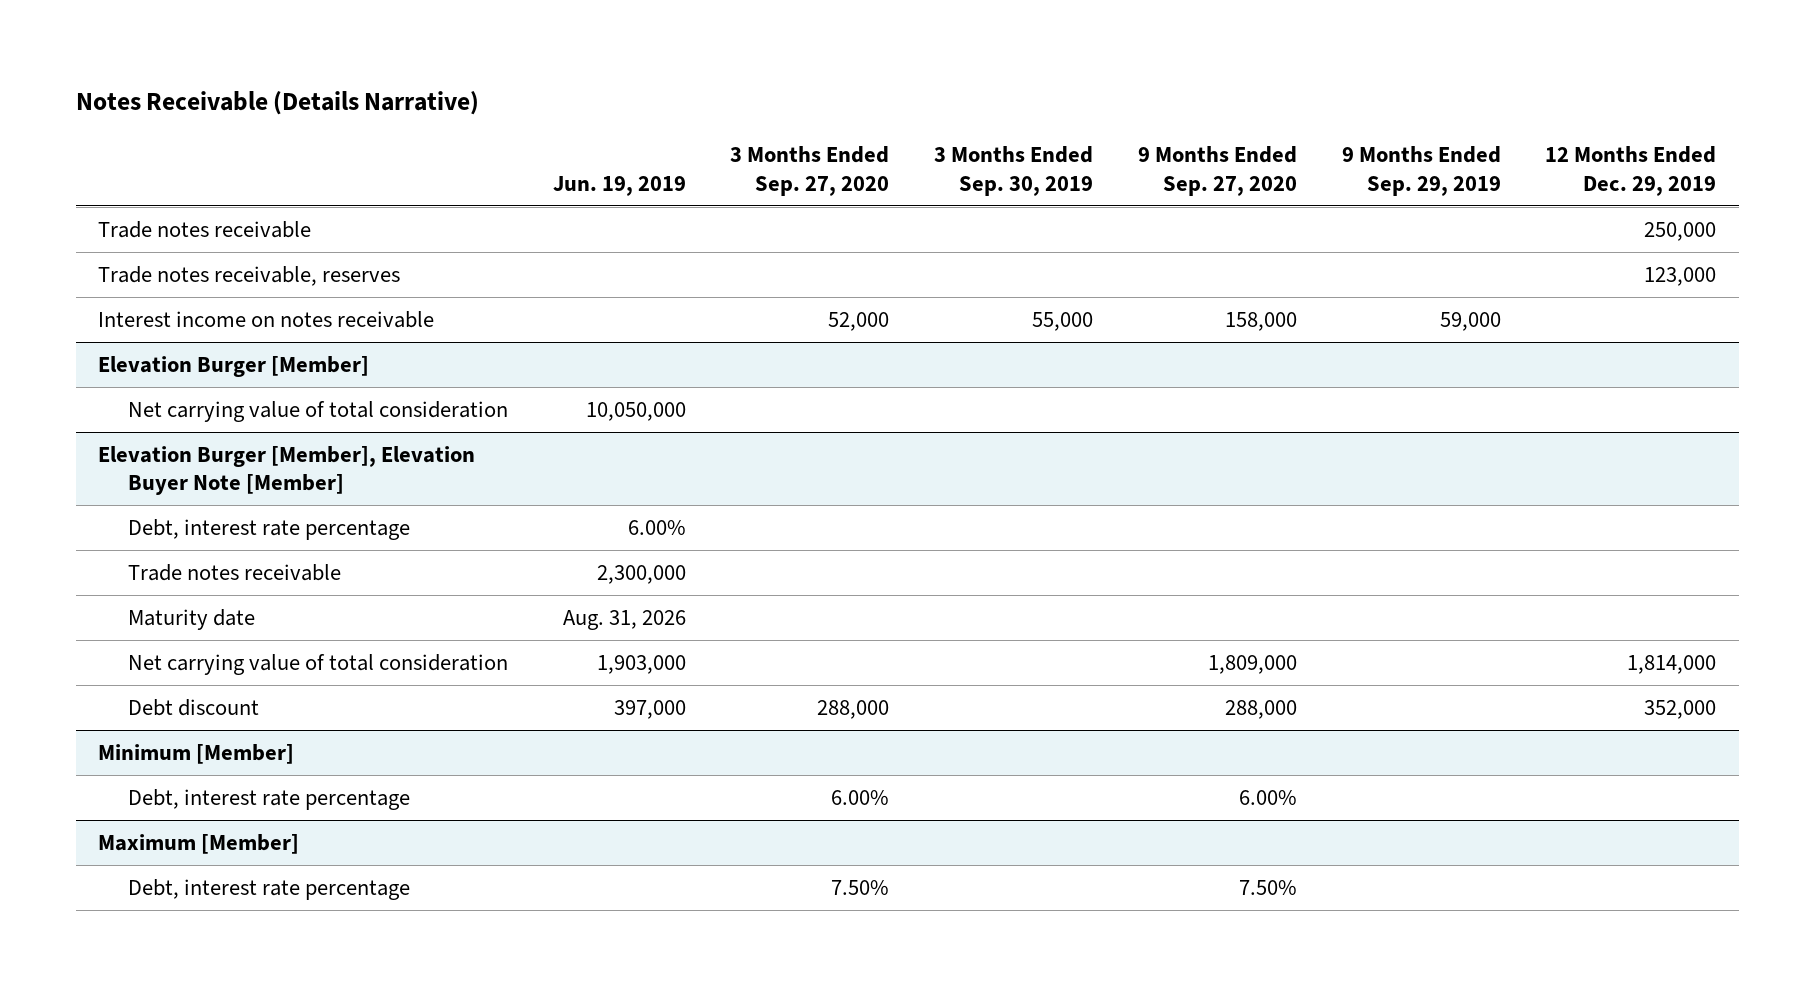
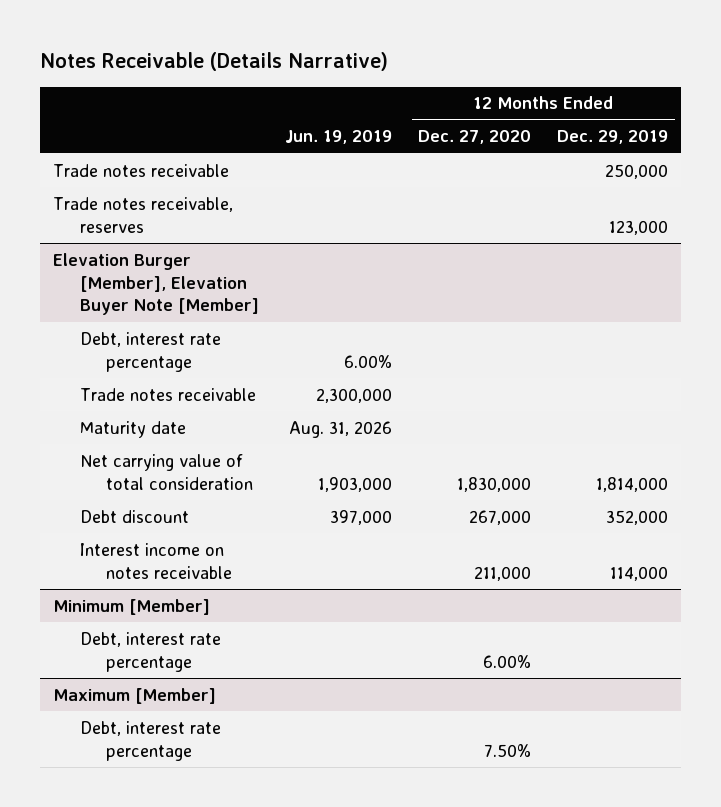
[730,146,890,196] 3 Months Ended Sep. 27, 2020 -> none
[934,146,1094,196] 3 Months Ended Sep. 30, 2019 -> none
[1137,146,1297,196] 9 Months Ended Sep. 27, 2020 -> none
[1341,146,1501,196] 9 Months Ended Sep. 29, 2019 -> none
none -> [418,130,532,145] Dec. 27, 2020
[98,310,435,328] Interest income on notes receivable -> none
[98,355,370,377] Elevation Burger [Member] -> none
[127,400,508,422] Net carrying value of total consideration -> none
none -> [79,542,233,579] Interest income on notes receivable

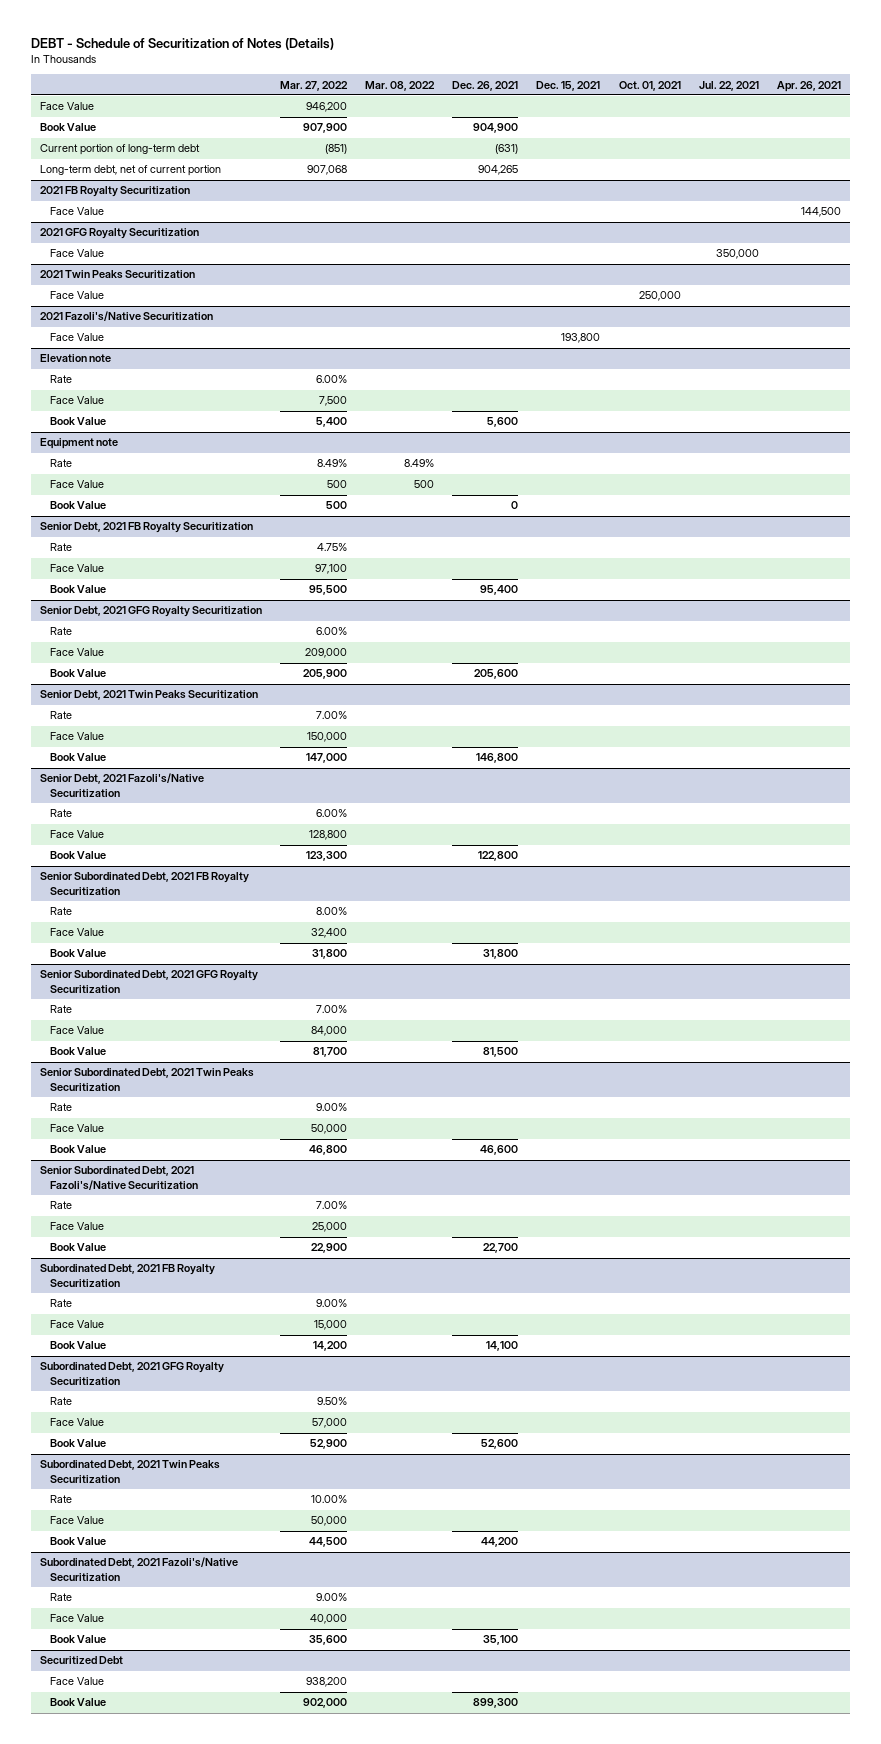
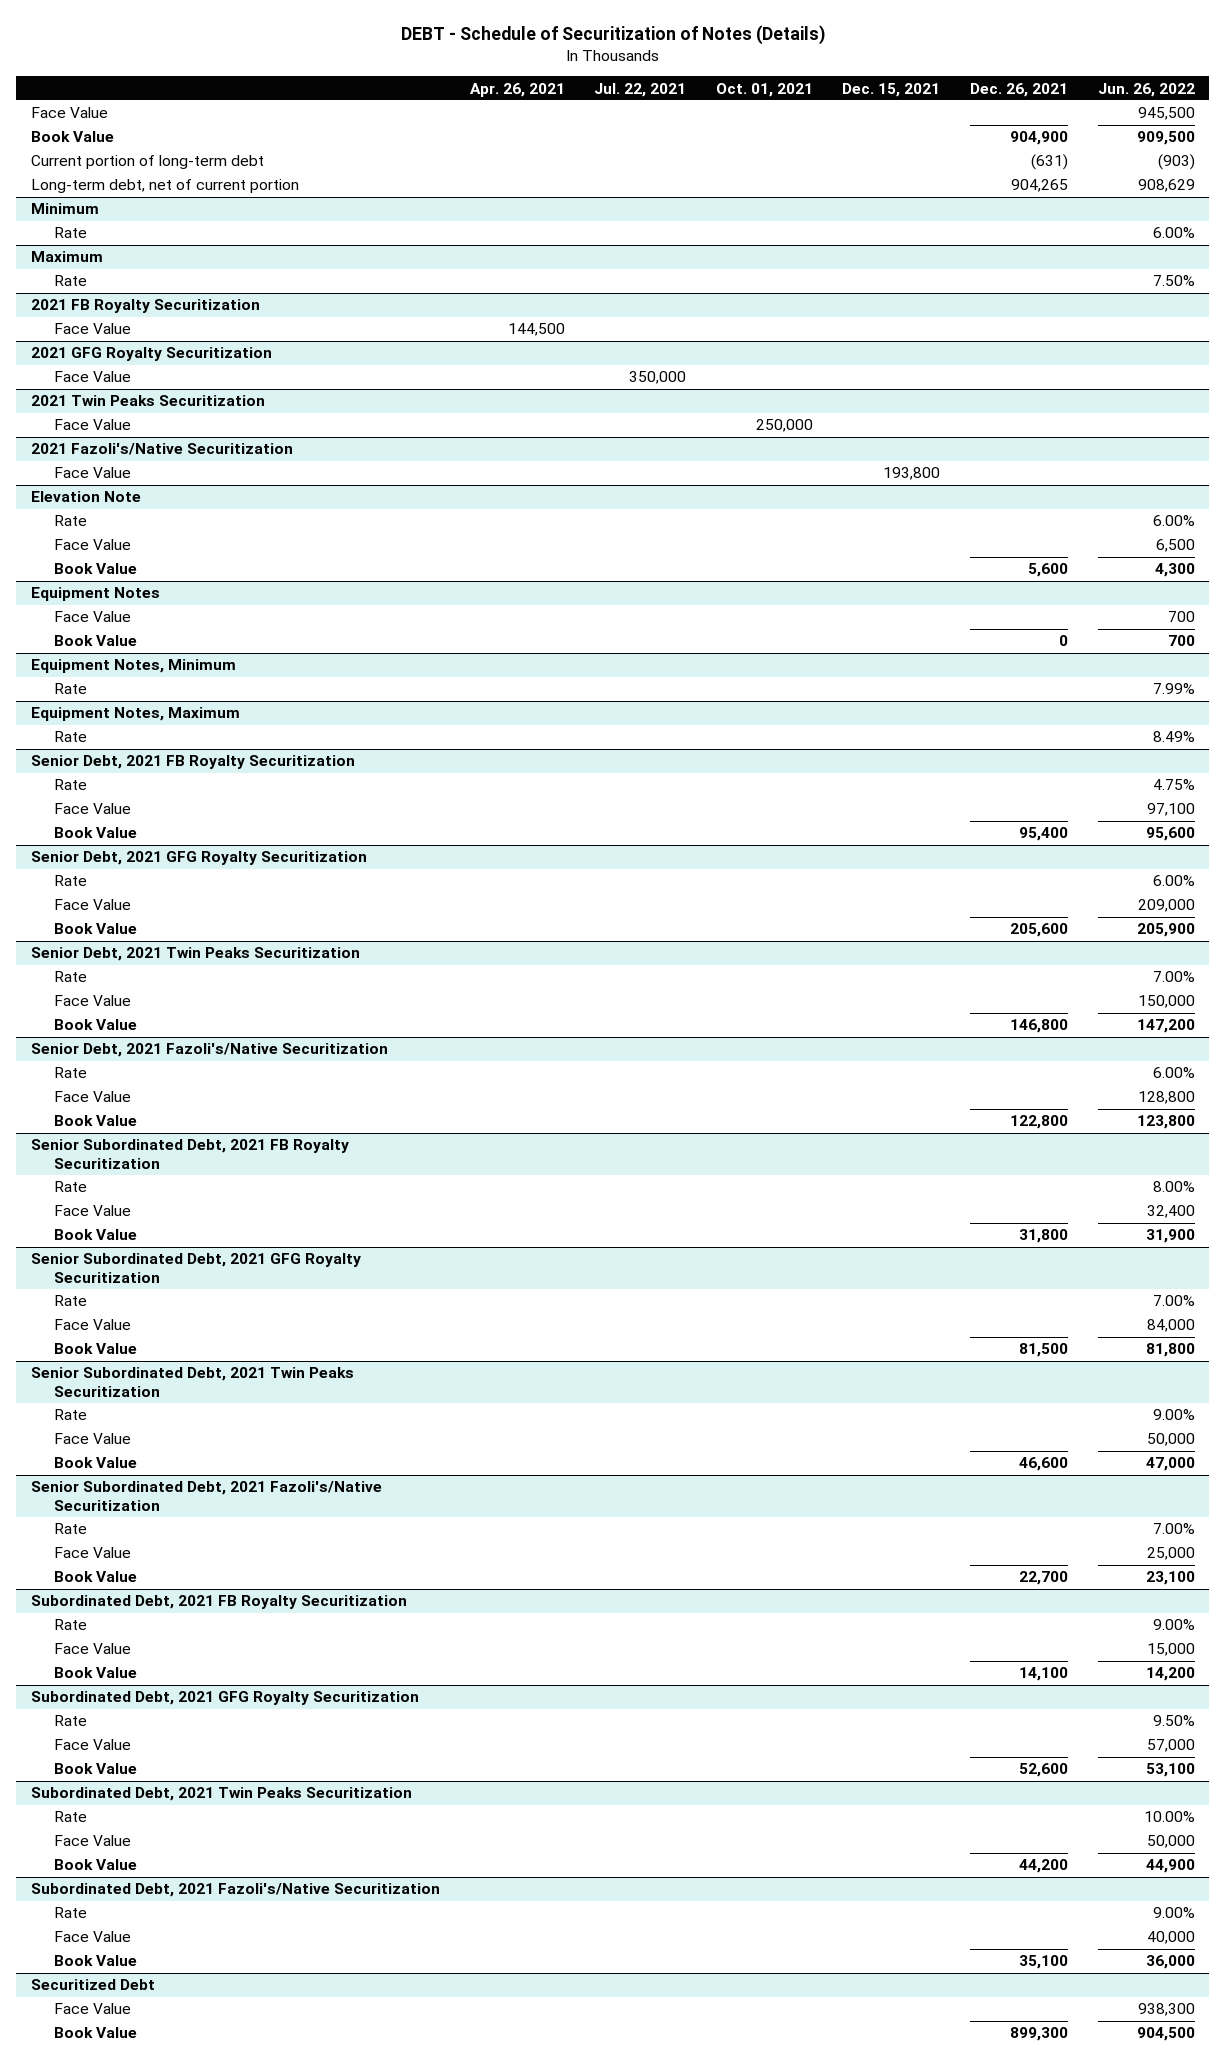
[279,80,348,91] Mar. 27, 2022 -> none
[364,80,435,91] Mar. 08, 2022 -> none
none -> [1097,82,1195,97] Jun. 26, 2022
none -> [31,203,100,215] Minimum
none -> [54,227,88,239] Rate
none -> [31,251,104,263] Maximum
none -> [54,275,88,287] Rate
[39,354,111,363] Elevation note -> [31,491,142,503] Elevation Note
[50,459,73,468] Rate -> none
[39,438,118,450] Equipment note -> [31,587,161,602] Equipment Notes
none -> [31,659,237,674] Equipment Notes, Minimum
none -> [54,683,88,695] Rate
none -> [31,707,241,722] Equipment Notes, Maximum
none -> [54,731,88,743] Rate

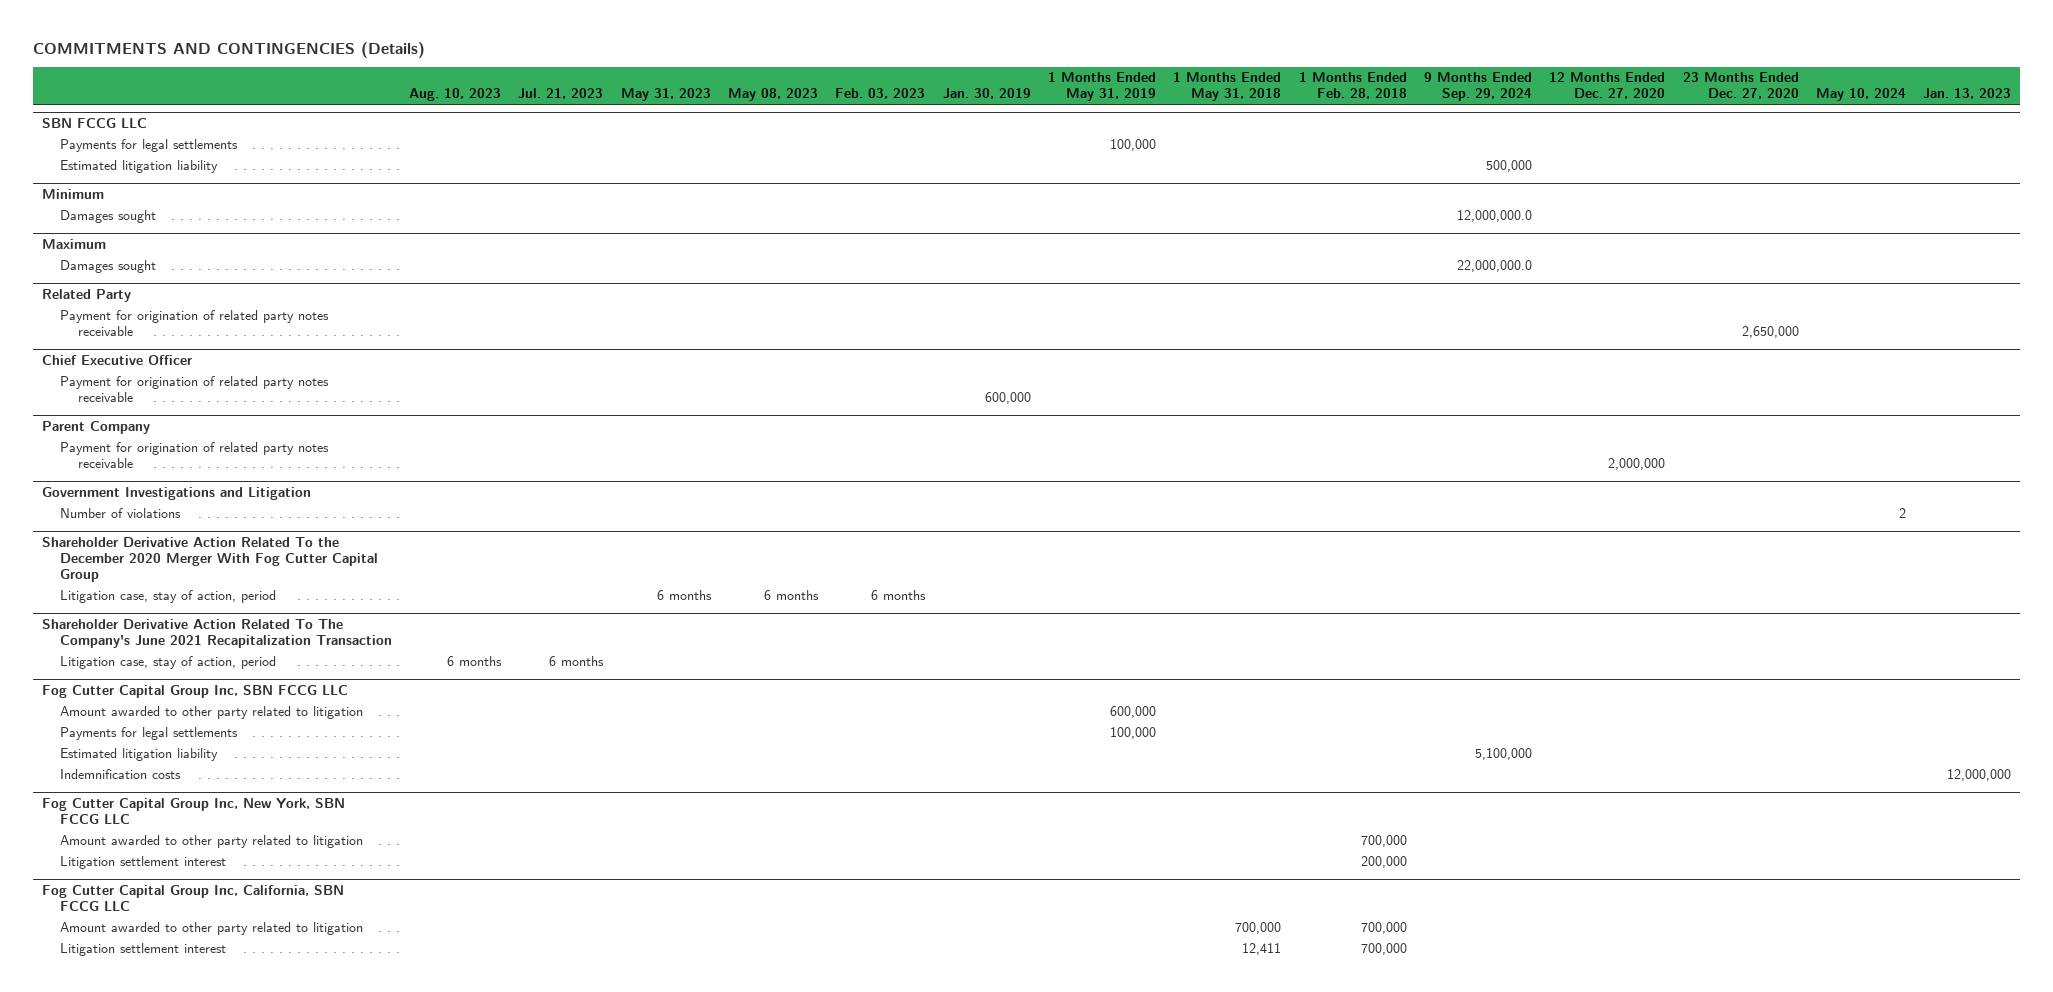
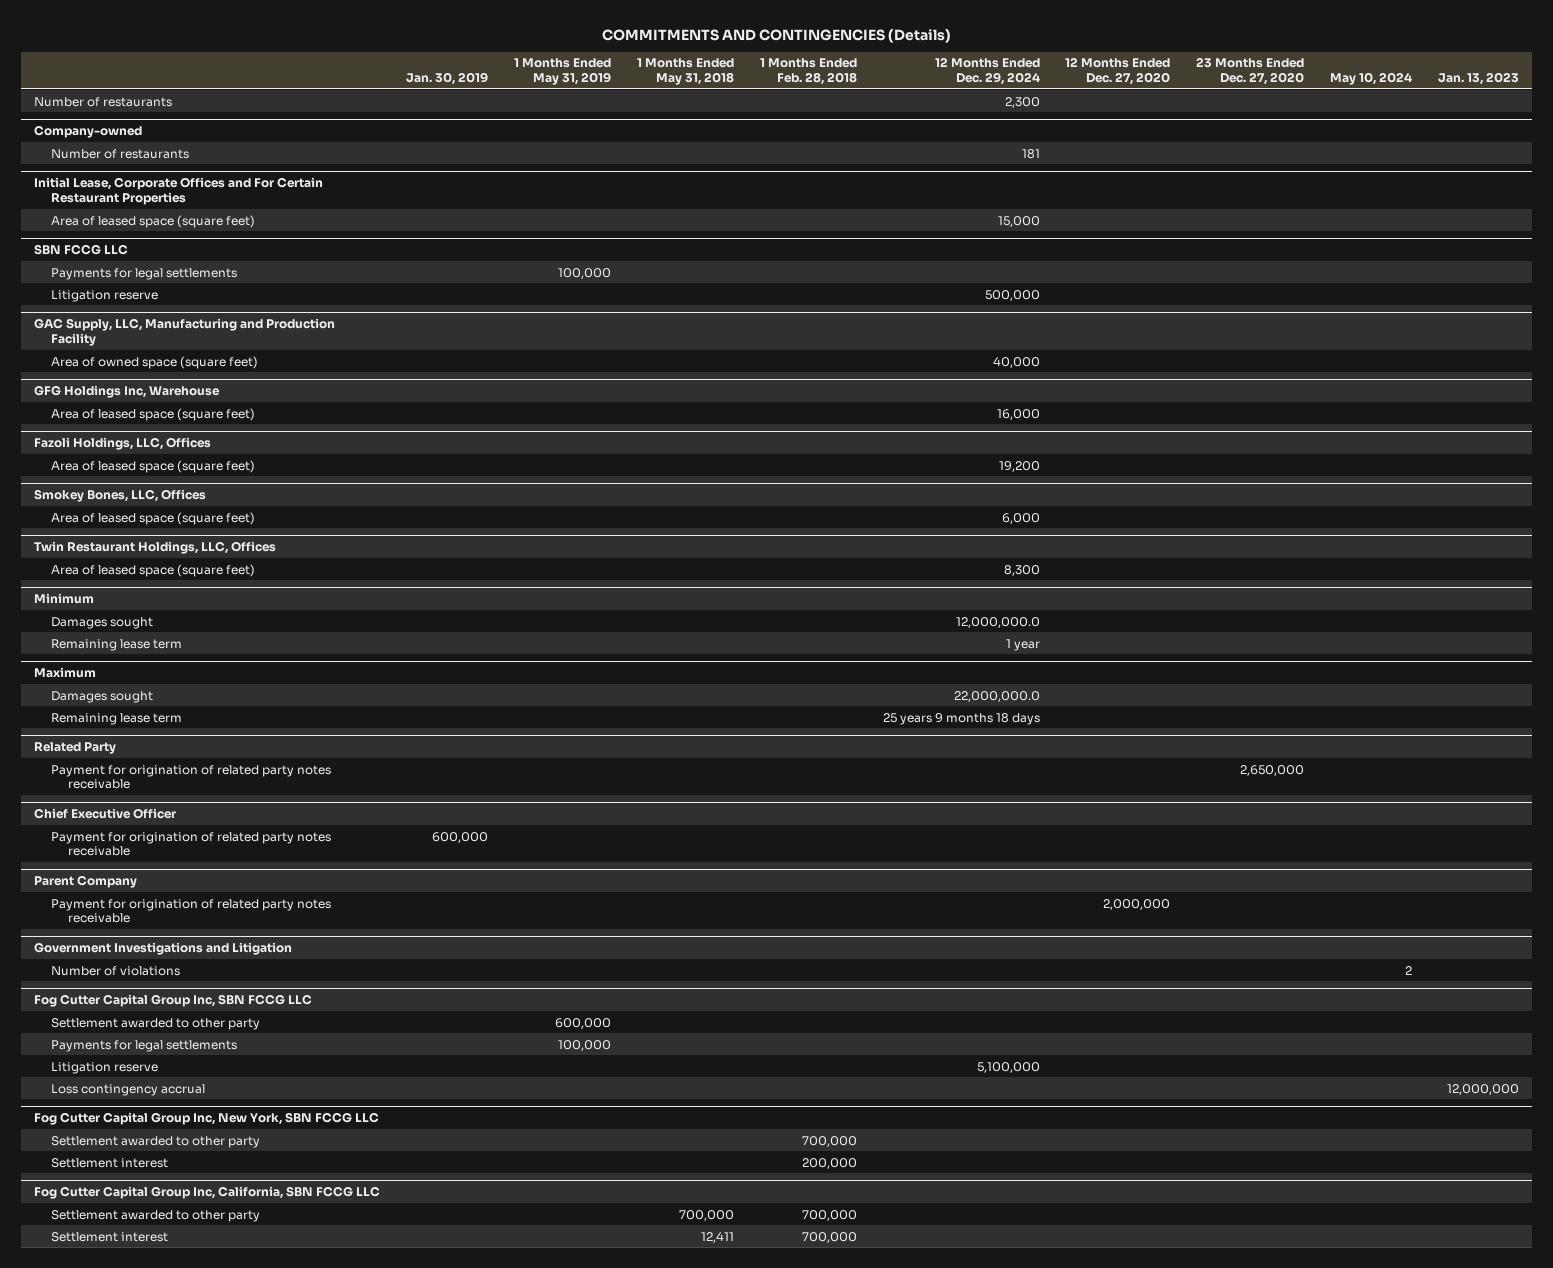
[409,88,502,102] Aug. 10, 2023 -> none
[518,88,604,100] Jul. 21, 2023 -> none
[620,88,711,102] May 31, 2023 -> none
[728,88,819,102] May 08, 2023 -> none
[835,88,926,100] Feb. 03, 2023 -> none
[1424,72,1533,102] 9 Months Ended Sep. 29, 2024 -> none
none -> [934,57,1040,85] 12 Months Ended Dec. 29, 2024
none -> [33,96,172,107] Number of restaurants
none -> [33,124,142,138] Company-owned
none -> [50,148,189,159] Number of restaurants
none -> [33,176,323,205] Initial Lease, Corporate Offices and For Certain Restaurant Properties
none -> [50,214,255,228] Area of leased space (square feet)
[59,160,218,174] Estimated litigation liability -> [50,289,158,302] Litigation reserve
none -> [33,317,335,346] GAC Supply, LLC, Manufacturing and Production Facility
none -> [50,355,258,369] Area of owned space (square feet)
none -> [33,384,220,398] GFG Holdings Inc, Warehouse
none -> [50,407,255,421] Area of leased space (square feet)
none -> [33,436,211,450] Fazoli Holdings, LLC, Offices
none -> [50,459,255,473] Area of leased space (square feet)
none -> [33,488,206,502] Smokey Bones, LLC, Offices
none -> [50,511,255,525] Area of leased space (square feet)
none -> [33,540,276,554] Twin Restaurant Holdings, LLC, Offices
none -> [50,563,255,577] Area of leased space (square feet)
none -> [50,638,182,651] Remaining lease term
none -> [50,712,182,725] Remaining lease term
[41,537,378,583] Shareholder Derivative Action Related To the December 2020 Merger With Fog Cutter Capital Group -> none
[59,590,276,604] Litigation case, stay of action, period -> none
[41,619,392,649] Shareholder Derivative Action Related To The Company's June 2021 Recapitalization Transaction -> none
[59,656,276,670] Litigation case, stay of action, period -> none
[59,706,363,720] Amount awarded to other party related to litigation -> [50,1017,260,1030] Settlement awarded to other party
[59,748,218,762] Estimated litigation liability -> [50,1061,158,1074] Litigation reserve
[59,769,181,780] Indemnification costs -> [50,1083,205,1096] Loss contingency accrual
[59,835,363,849] Amount awarded to other party related to litigation -> [50,1135,260,1148] Settlement awarded to other party
[59,856,226,870] Litigation settlement interest -> [50,1157,168,1168] Settlement interest
[59,922,363,936] Amount awarded to other party related to litigation -> [50,1209,260,1222] Settlement awarded to other party
[59,943,226,957] Litigation settlement interest -> [50,1231,168,1242] Settlement interest

